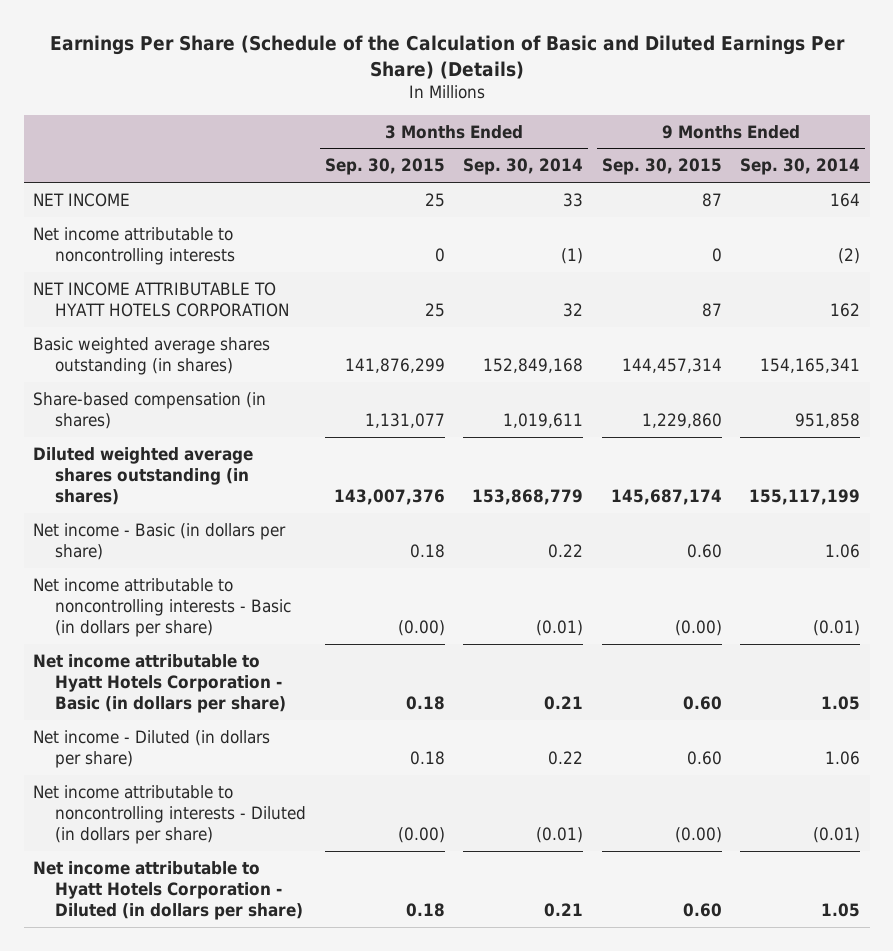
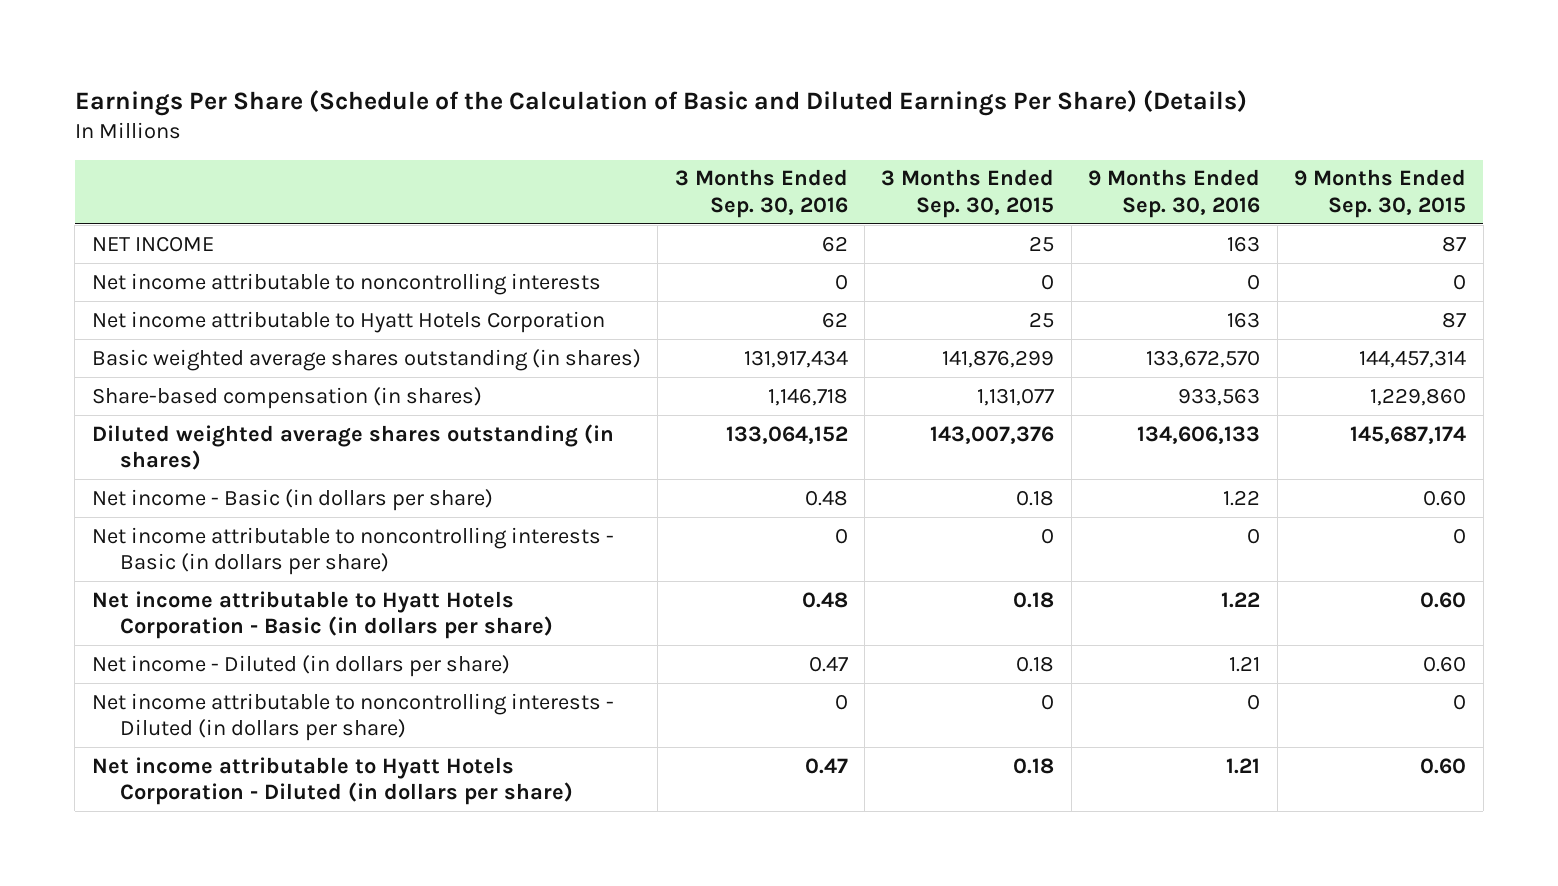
[463,158,584,176] Sep. 30, 2014 -> none
[740,158,861,176] Sep. 30, 2014 -> none
none -> [674,169,848,218] 3 Months Ended Sep. 30, 2016
none -> [1088,169,1261,218] 9 Months Ended Sep. 30, 2016
[33,281,289,317] NET INCOME ATTRIBUTABLE TO HYATT HOTELS CORPORATION -> [91,310,605,333] Net income attributable to Hyatt Hotels Corporation
[397,619,445,636] (0.00) -> [1041,527,1055,544] 0
[674,619,722,636] (0.00) -> [1453,527,1467,544] 0
[397,826,445,843] (0.00) -> [1041,693,1055,710] 0
[674,826,722,843] (0.00) -> [1453,693,1467,710] 0

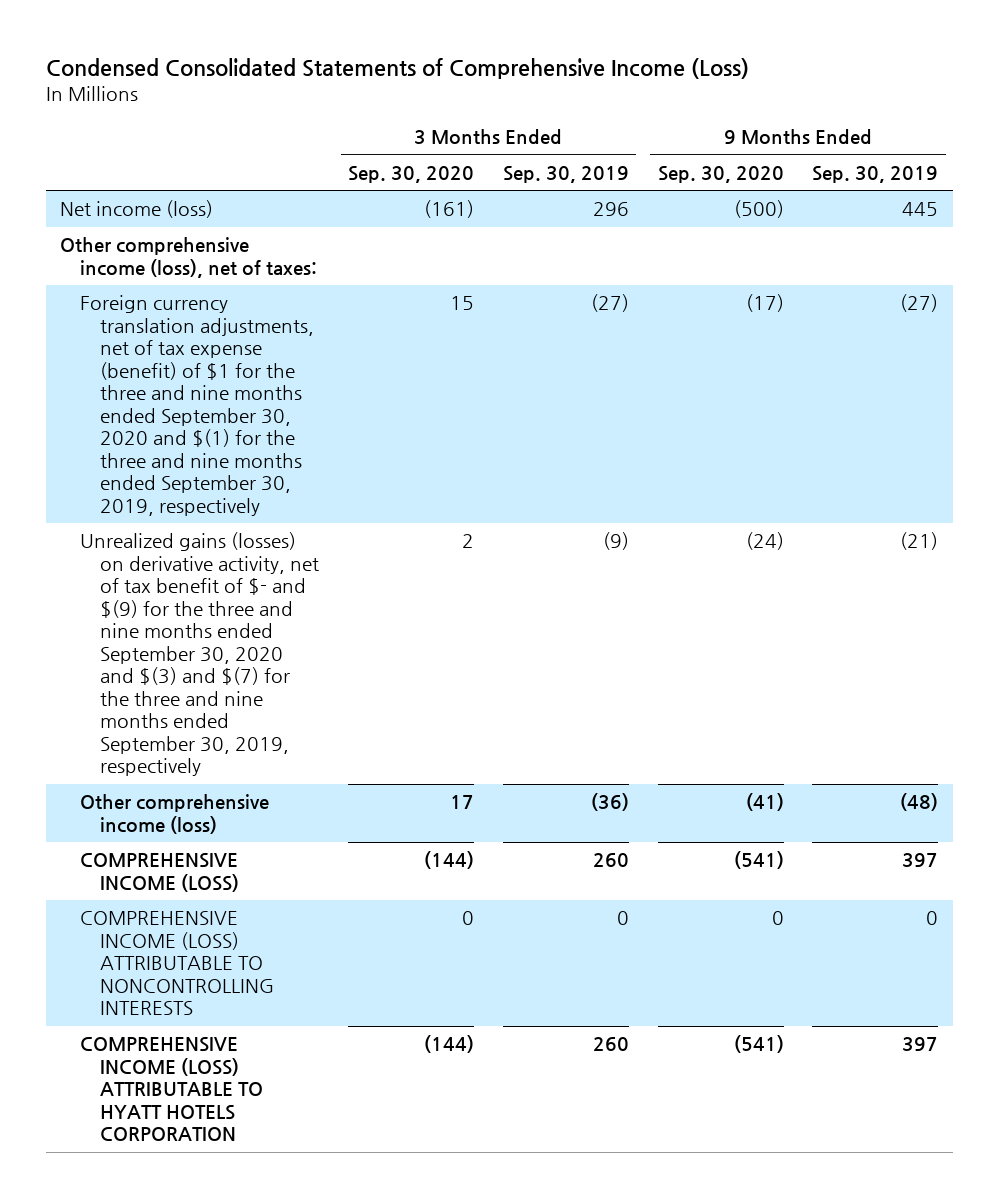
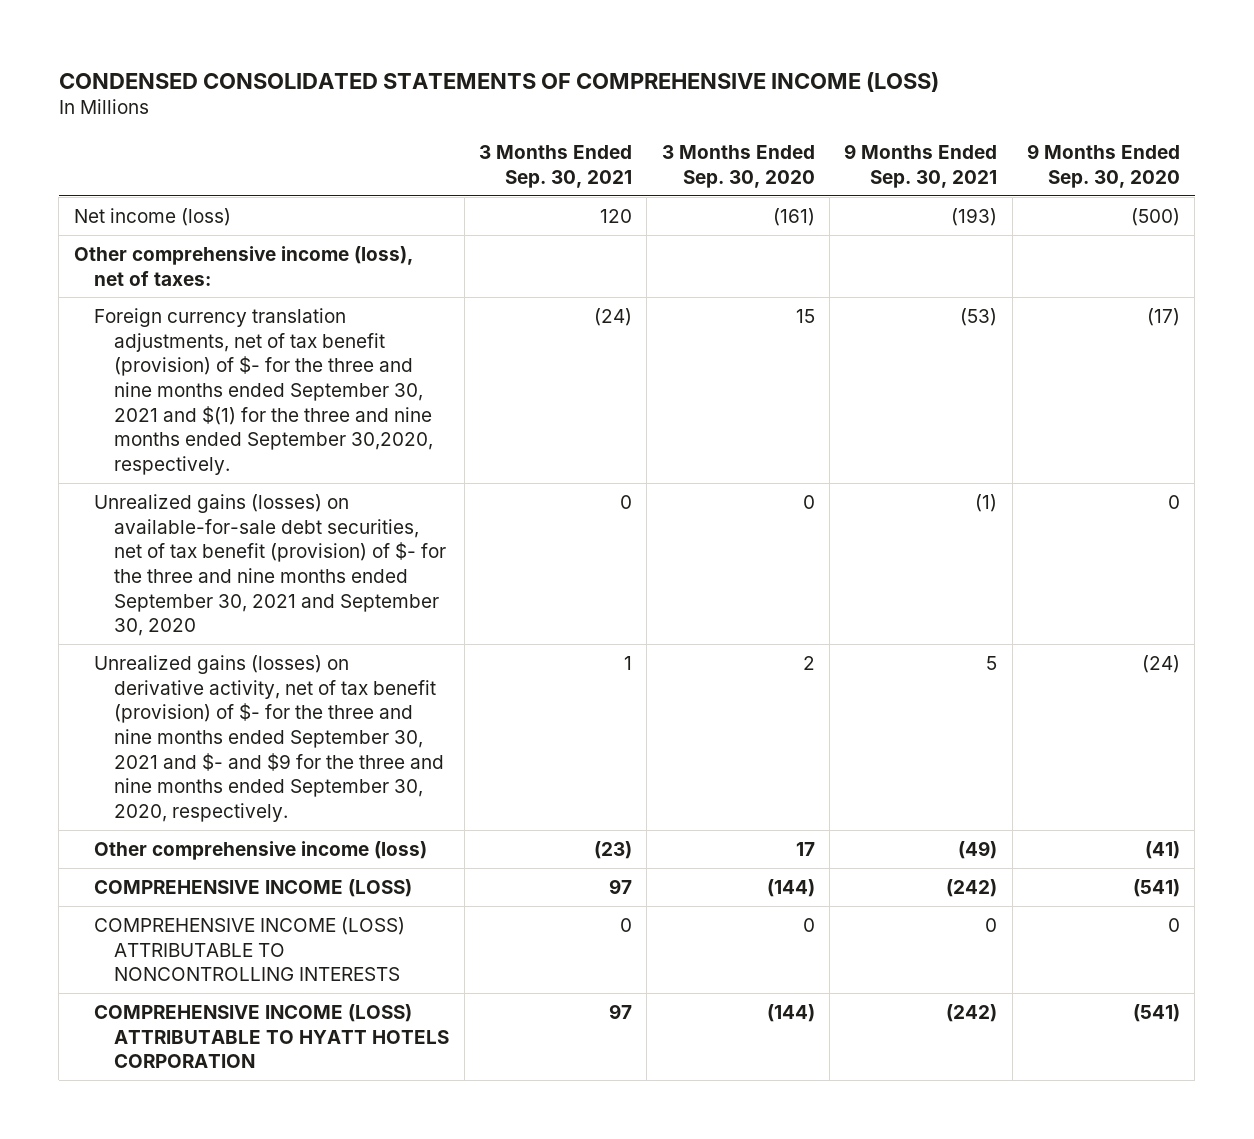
[46,57,750,79] Condensed Consolidated Statements of Comprehensive Income (Loss) -> [58,71,939,92] CONDENSED CONSOLIDATED STATEMENTS OF COMPREHENSIVE INCOME (LOSS)
[502,165,629,183] Sep. 30, 2019 -> none
[812,165,939,183] Sep. 30, 2019 -> none
none -> [479,145,633,188] 3 Months Ended Sep. 30, 2021
none -> [844,144,998,188] 9 Months Ended Sep. 30, 2021
[80,295,315,516] Foreign currency translation adjustments, net of tax expense (benefit) of $1 for the three and nine months ended September 30, 2020 and $(1) for the three and nine months ended September 30, 2019, respectively -> [94,307,434,476] Foreign currency translation adjustments, net of tax benefit (provision) of $- for the three and nine months ended September 30, 2021 and $(1) for the three and nine months ended September 30,2020, respectively.
none -> [94,493,447,637] Unrealized gains (losses) on available-for-sale debt securities, net of tax benefit (provision) of $- for the three and nine months ended September 30, 2021 and September 30, 2020
[80,532,320,777] Unrealized gains (losses) on derivative activity, net of tax benefit of $- and $(9) for the three and nine months ended September 30, 2020 and $(3) and $(7) for the three and nine months ended September 30, 2019, respectively -> [94,654,445,823] Unrealized gains (losses) on derivative activity, net of tax benefit (provision) of $- for the three and nine months ended September 30, 2021 and $- and $9 for the three and nine months ended September 30, 2020, respectively.

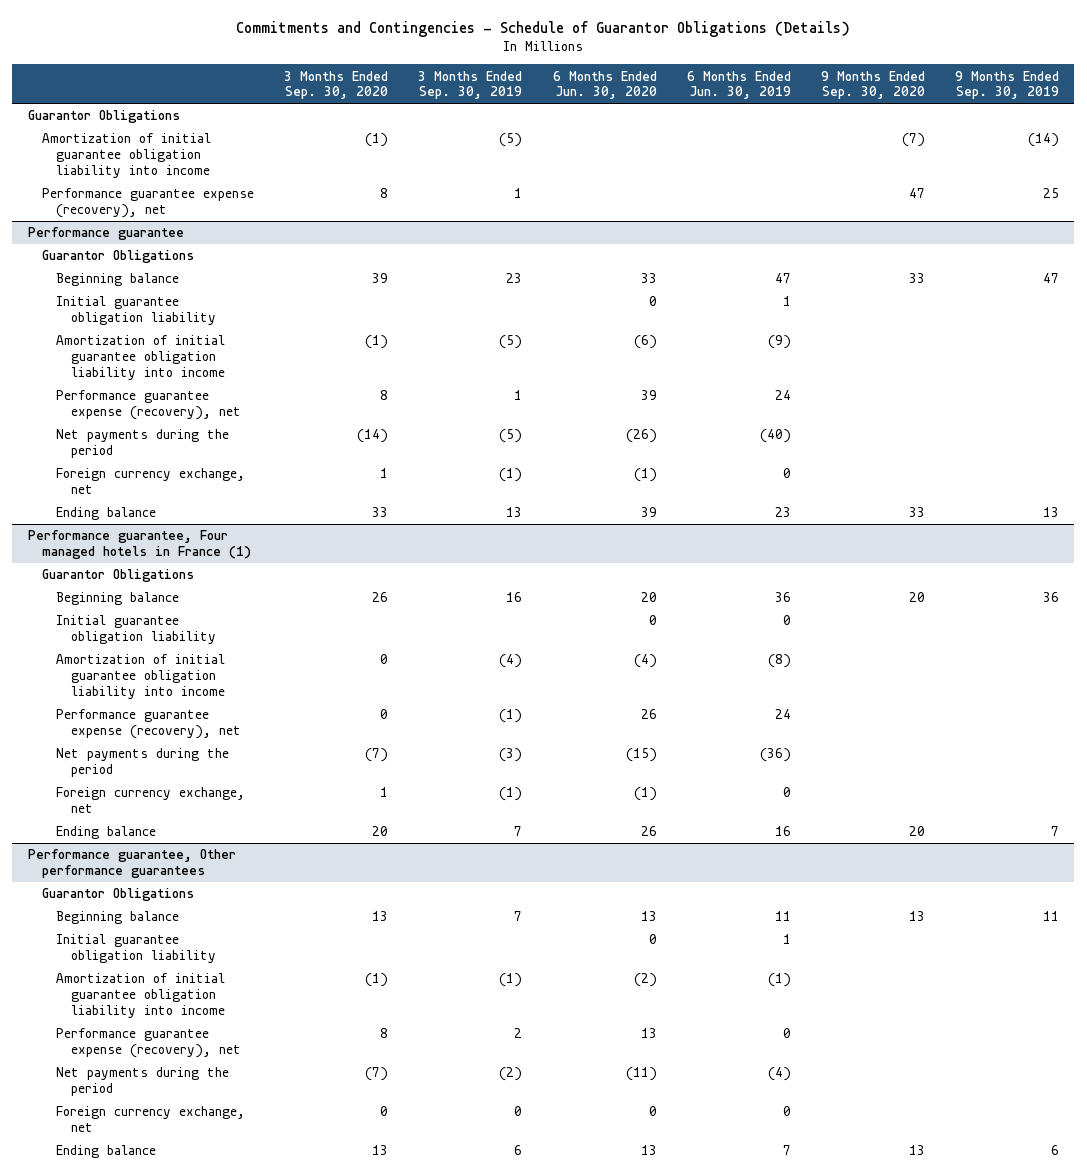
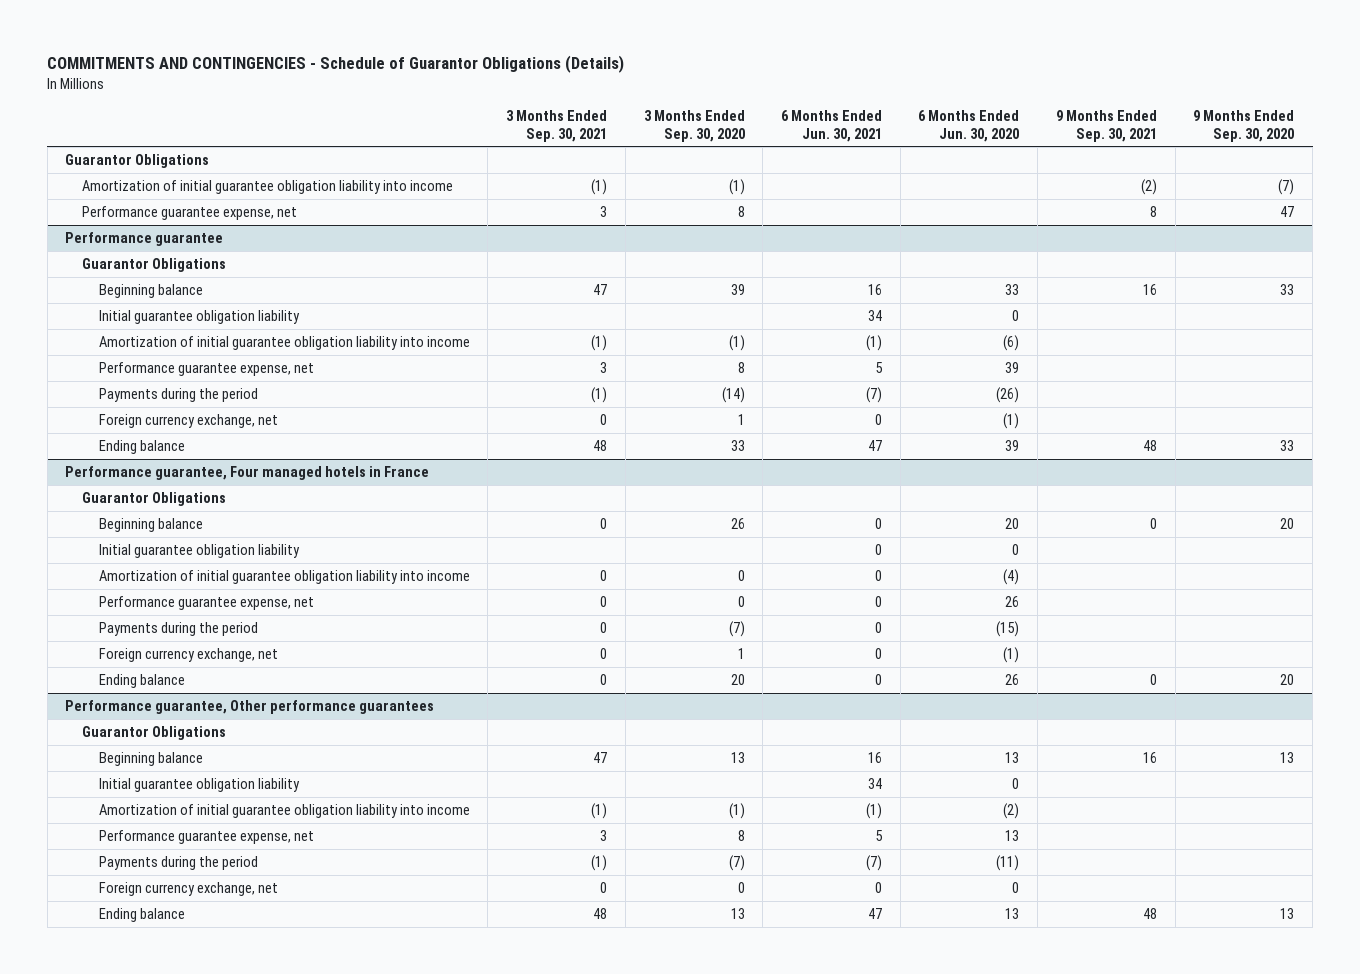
[236,21,851,38] Commitments and Contingencies - Schedule of Guarantor Obligations (Details) -> [47,55,625,74] COMMITMENTS AND CONTINGENCIES - Schedule of Guarantor Obligations (Details)
[418,70,523,100] 3 Months Ended Sep. 30, 2019 -> none
[686,70,791,100] 6 Months Ended Jun. 30, 2019 -> none
[955,70,1060,100] 9 Months Ended Sep. 30, 2019 -> none
none -> [506,109,608,142] 3 Months Ended Sep. 30, 2021
none -> [781,109,883,142] 6 Months Ended Jun. 30, 2021
none -> [1055,109,1157,142] 9 Months Ended Sep. 30, 2021
[41,188,254,218] Performance guarantee expense (recovery), net -> [82,206,298,221] Performance guarantee expense, net
[56,390,241,420] Performance guarantee expense (recovery), net -> [98,362,314,377] Performance guarantee expense, net
[56,429,230,458] Net payments during the period -> [98,388,258,403] Payments during the period
[27,530,251,559] Performance guarantee, Four managed hotels in France (1) -> [65,466,430,481] Performance guarantee, Four managed hotels in France
[56,709,241,739] Performance guarantee expense (recovery), net -> [98,596,314,611] Performance guarantee expense, net
[56,748,230,777] Net payments during the period -> [98,622,258,637] Payments during the period
[56,1028,241,1058] Performance guarantee expense (recovery), net -> [98,830,314,845] Performance guarantee expense, net
[56,1067,230,1096] Net payments during the period -> [98,856,258,871] Payments during the period

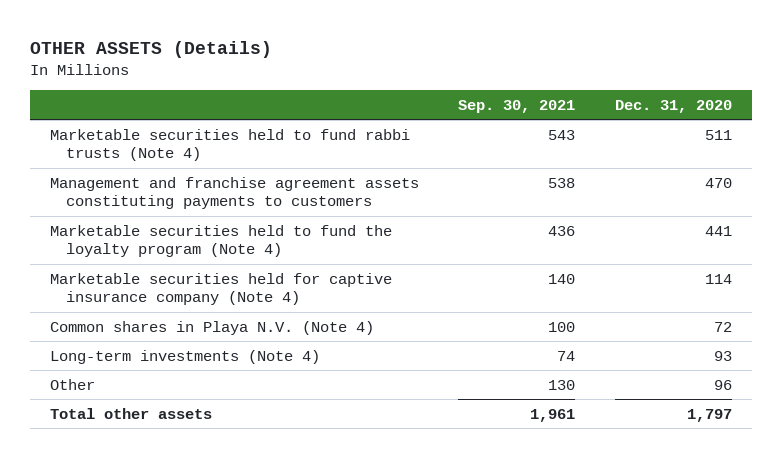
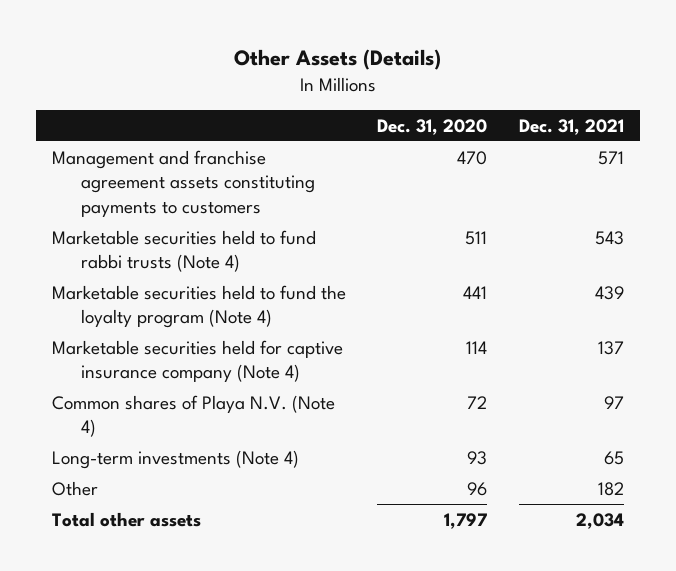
[29,40,272,58] OTHER ASSETS (Details) -> [233,49,441,71] Other Assets (Details)
[458,99,576,113] Sep. 30, 2021 -> none
none -> [519,118,625,135] Dec. 31, 2021
[49,128,410,162] Marketable securities held to fund rabbi trusts (Note 4) -> [51,229,316,273] Marketable securities held to fund rabbi trusts (Note 4)
[49,320,374,335] Common shares in Playa N.V. (Note 4) -> [51,394,335,438] Common shares of Playa N.V. (Note 4)

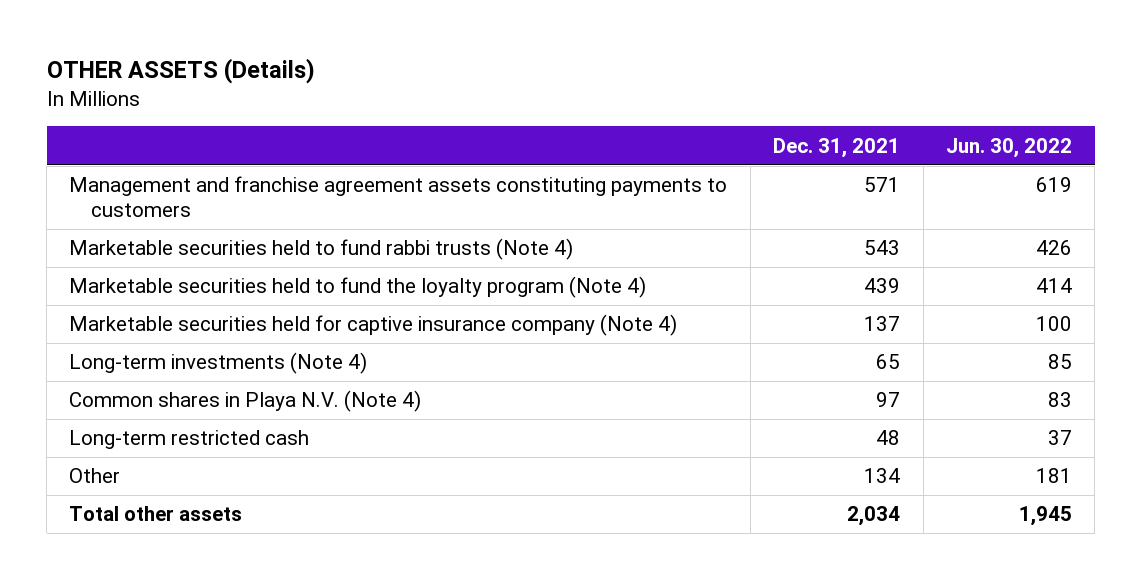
[233,49,441,71] Other Assets (Details) -> [46,58,315,85] OTHER ASSETS (Details)
[377,118,488,135] Dec. 31, 2020 -> none
none -> [945,137,1072,158] Jun. 30, 2022
[51,394,335,438] Common shares of Playa N.V. (Note 4) -> none
none -> [69,390,422,413] Common shares in Playa N.V. (Note 4)
none -> [69,430,310,450] Long-term restricted cash
[598,481,625,496] 182 -> [864,468,901,484] 134

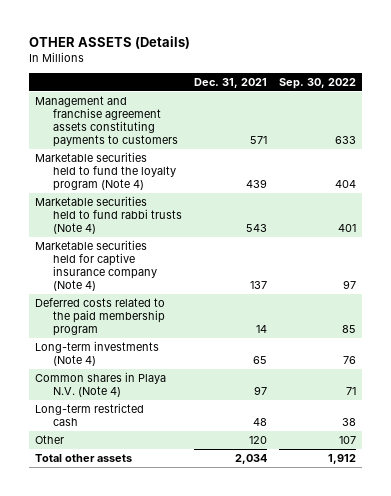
[945,137,1072,158] Jun. 30, 2022 -> none
none -> [278,78,356,90] Sep. 30, 2022
[69,238,574,261] Marketable securities held to fund rabbi trusts (Note 4) -> [35,195,182,235] Marketable securities held to fund rabbi trusts (Note 4)
none -> [35,297,166,337] Deferred costs related to the paid membership program
[864,468,901,484] 134 -> [248,435,267,444] 120

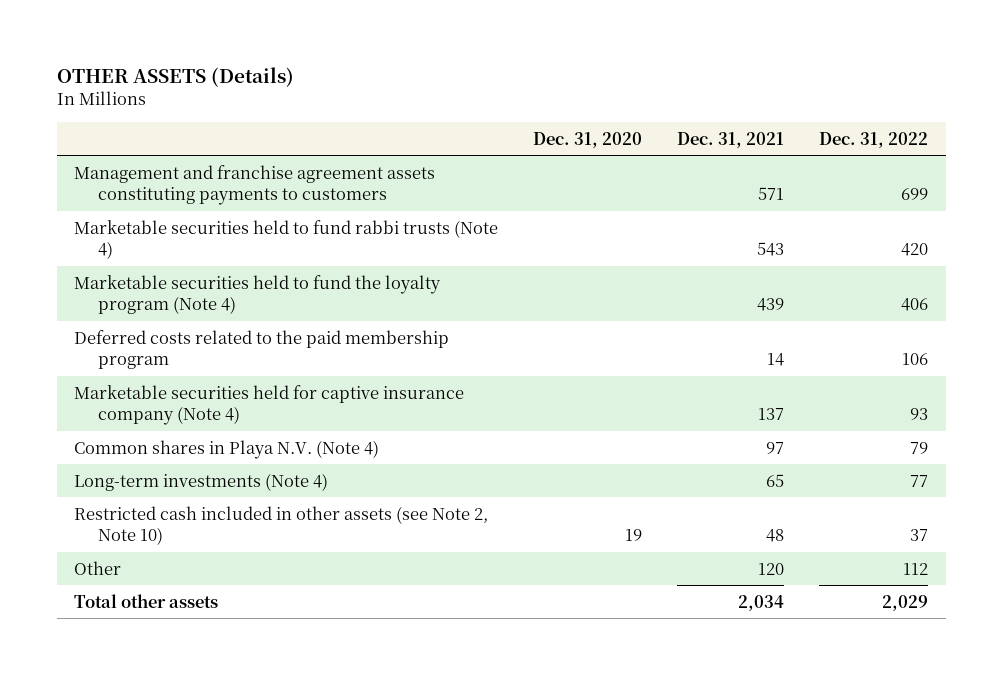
[278,78,356,90] Sep. 30, 2022 -> none
none -> [533,131,643,148] Dec. 31, 2020
none -> [819,131,929,148] Dec. 31, 2022
[35,151,176,192] Marketable securities held to fund the loyalty program (Note 4) -> [74,274,442,315] Marketable securities held to fund the loyalty program (Note 4)
[35,239,157,292] Marketable securities held for captive insurance company (Note 4) -> [74,384,465,426] Marketable securities held for captive insurance company (Note 4)
[35,402,145,426] Long-term restricted cash -> none
[35,340,160,366] Long-term investments (Note 4) -> [74,472,329,491] Long-term investments (Note 4)
none -> [74,505,489,546] Restricted cash included in other assets (see Note 2, Note 10)

